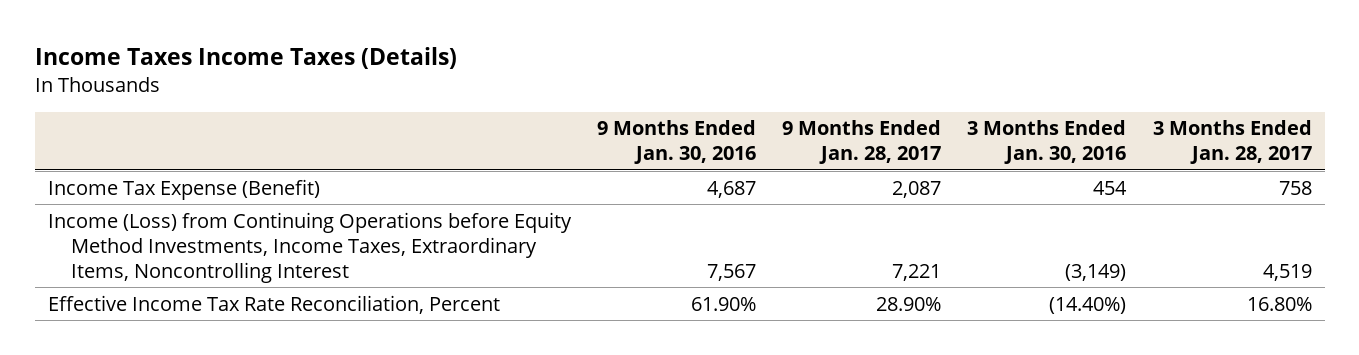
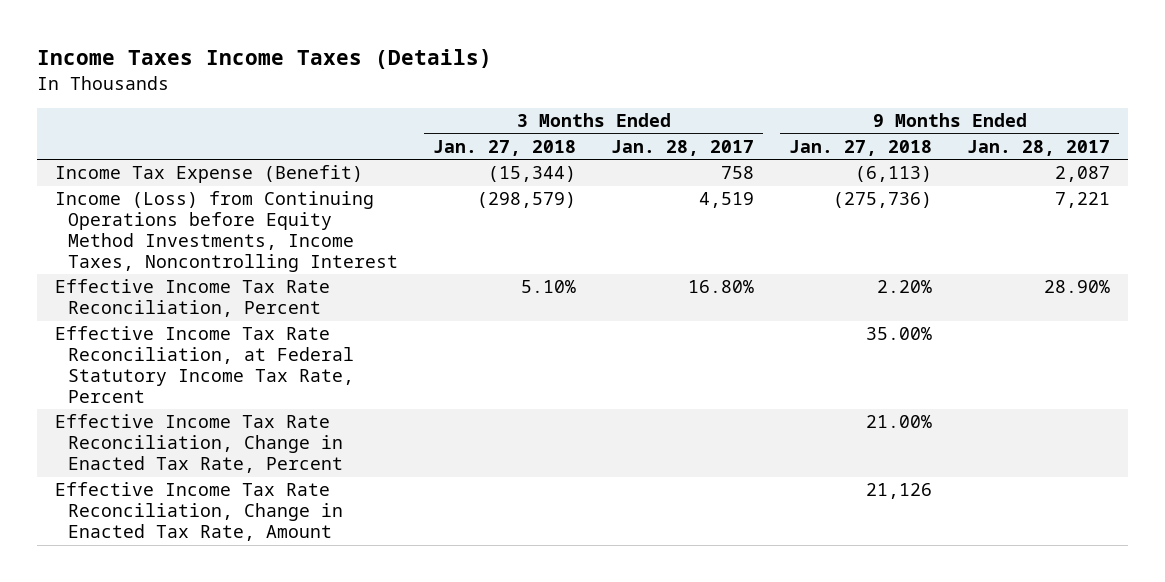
[596,120,756,165] 9 Months Ended Jan. 30, 2016 -> none
[967,120,1127,165] 3 Months Ended Jan. 30, 2016 -> none
none -> [433,139,577,156] Jan. 27, 2018
none -> [789,139,933,156] Jan. 27, 2018
[47,211,572,283] Income (Loss) from Continuing Operations before Equity Method Investments, Income Taxes, Extraordinary Items, Noncontrolling Interest -> [54,191,399,273] Income (Loss) from Continuing Operations before Equity Method Investments, Income Taxes, Noncontrolling Interest
none -> [54,326,355,404] Effective Income Tax Rate Reconciliation, at Federal Statutory Income Tax Rate, Percent
none -> [54,414,344,474] Effective Income Tax Rate Reconciliation, Change in Enacted Tax Rate, Percent
none -> [54,482,344,542] Effective Income Tax Rate Reconciliation, Change in Enacted Tax Rate, Amount

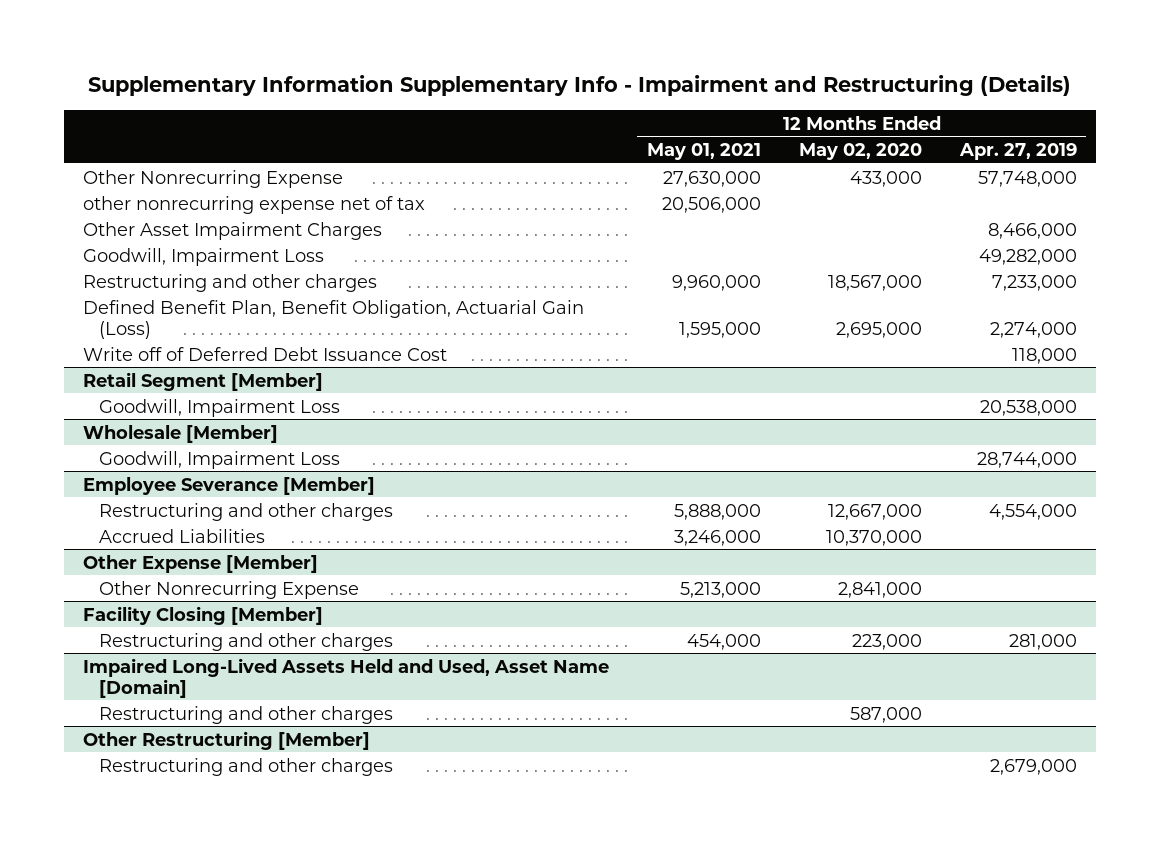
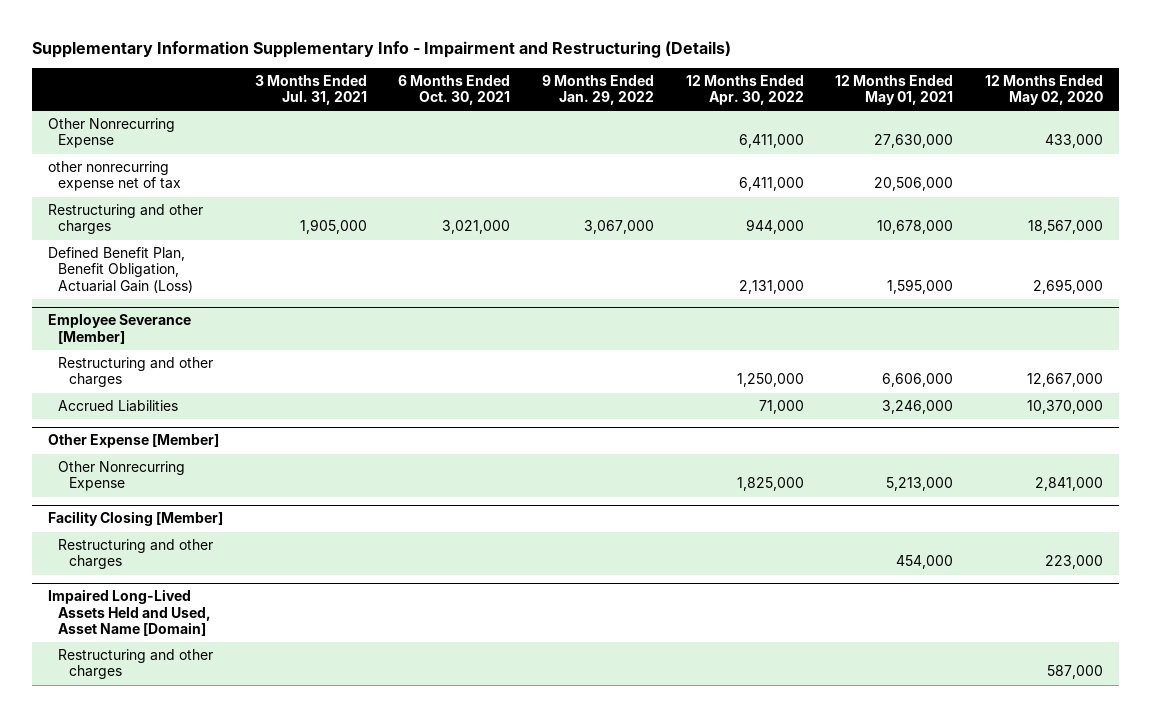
[958,142,1077,160] Apr. 27, 2019 -> none
none -> [254,74,367,106] 3 Months Ended Jul. 31, 2021
none -> [398,74,511,106] 6 Months Ended Oct. 30, 2021
none -> [541,74,654,106] 9 Months Ended Jan. 29, 2022
none -> [685,74,804,106] 12 Months Ended Apr. 30, 2022
[82,221,382,240] Other Asset Impairment Charges -> none
[82,247,324,266] Goodwill, Impairment Loss -> none
[671,274,761,291] 9,960,000 -> [877,220,954,235] 10,678,000
[82,346,447,361] Write off of Deferred Debt Issuance Cost -> none
[82,371,323,391] Retail Segment [Member] -> none
[99,398,341,417] Goodwill, Impairment Loss -> none
[82,424,278,443] Wholesale [Member] -> none
[99,450,341,469] Goodwill, Impairment Loss -> none
[673,503,761,520] 5,888,000 -> [882,373,954,388] 6,606,000
[82,730,370,750] Other Restructuring [Member] -> none
[99,757,394,776] Restructuring and other charges -> none

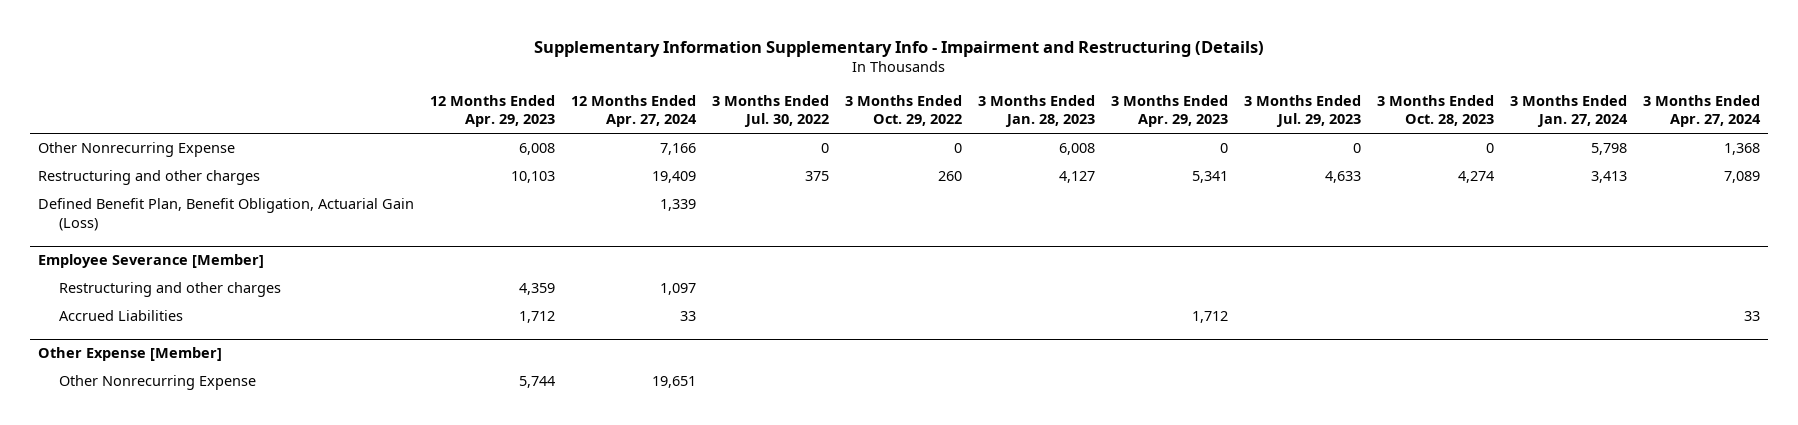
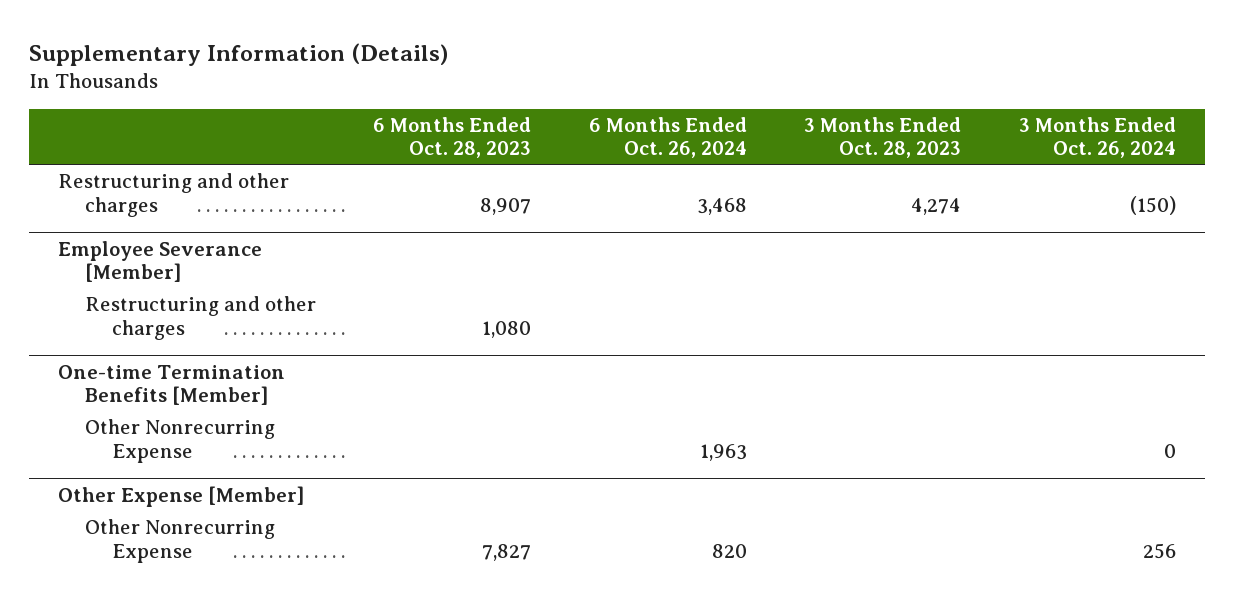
[534,40,1265,57] Supplementary Information Supplementary Info - Impairment and Restructuring (Details) -> [29,42,449,66] Supplementary Information (Details)
[430,94,556,128] 12 Months Ended Apr. 29, 2023 -> none
[571,94,698,128] 12 Months Ended Apr. 27, 2024 -> none
[712,94,830,128] 3 Months Ended Jul. 30, 2022 -> none
[845,94,963,127] 3 Months Ended Oct. 29, 2022 -> none
[978,94,1096,128] 3 Months Ended Jan. 28, 2023 -> none
[1110,94,1228,128] 3 Months Ended Apr. 29, 2023 -> none
[1243,94,1361,128] 3 Months Ended Jul. 29, 2023 -> none
[1509,94,1628,128] 3 Months Ended Jan. 27, 2024 -> none
[1642,94,1761,128] 3 Months Ended Apr. 27, 2024 -> none
none -> [373,116,532,159] 6 Months Ended Oct. 28, 2023
none -> [588,116,747,159] 6 Months Ended Oct. 26, 2024
none -> [1018,116,1176,159] 3 Months Ended Oct. 26, 2024
[38,142,236,158] Other Nonrecurring Expense -> none
[38,198,415,231] Defined Benefit Plan, Benefit Obligation, Actuarial Gain (Loss) -> none
[59,310,184,322] Accrued Liabilities -> none
none -> [58,364,286,406] One-time Termination Benefits [Member]
none -> [84,419,275,463] Other Nonrecurring Expense

